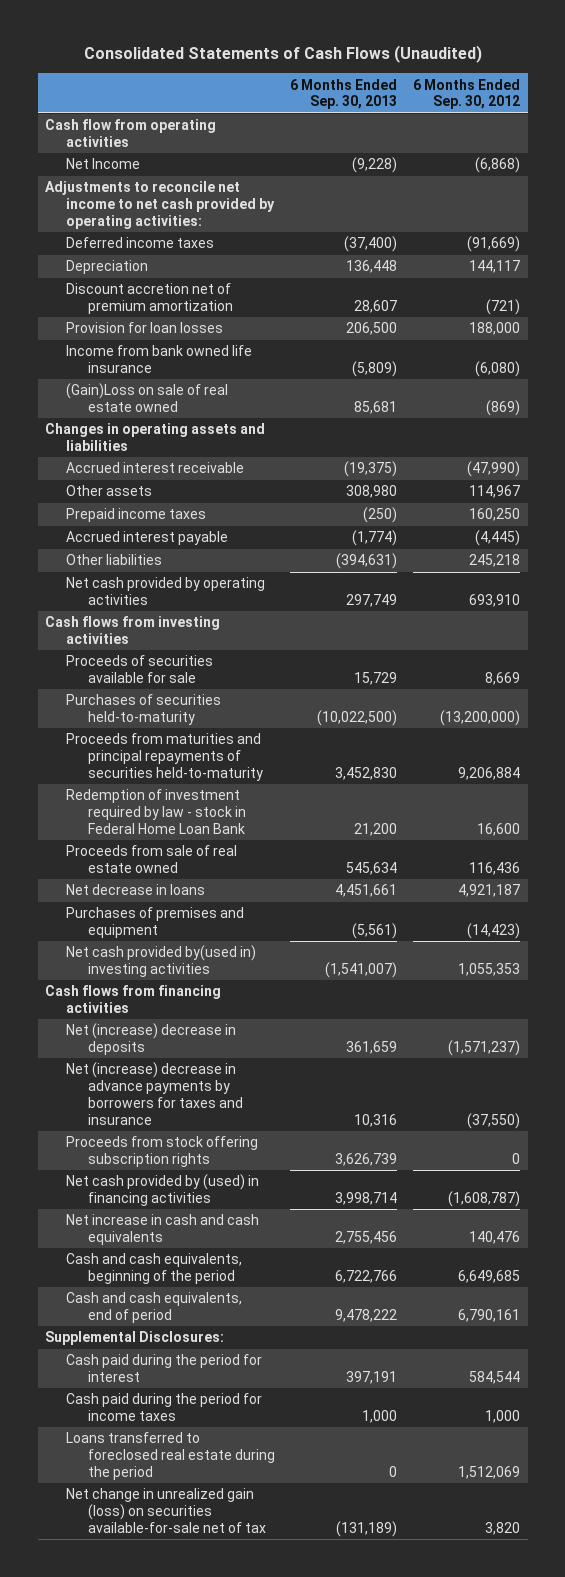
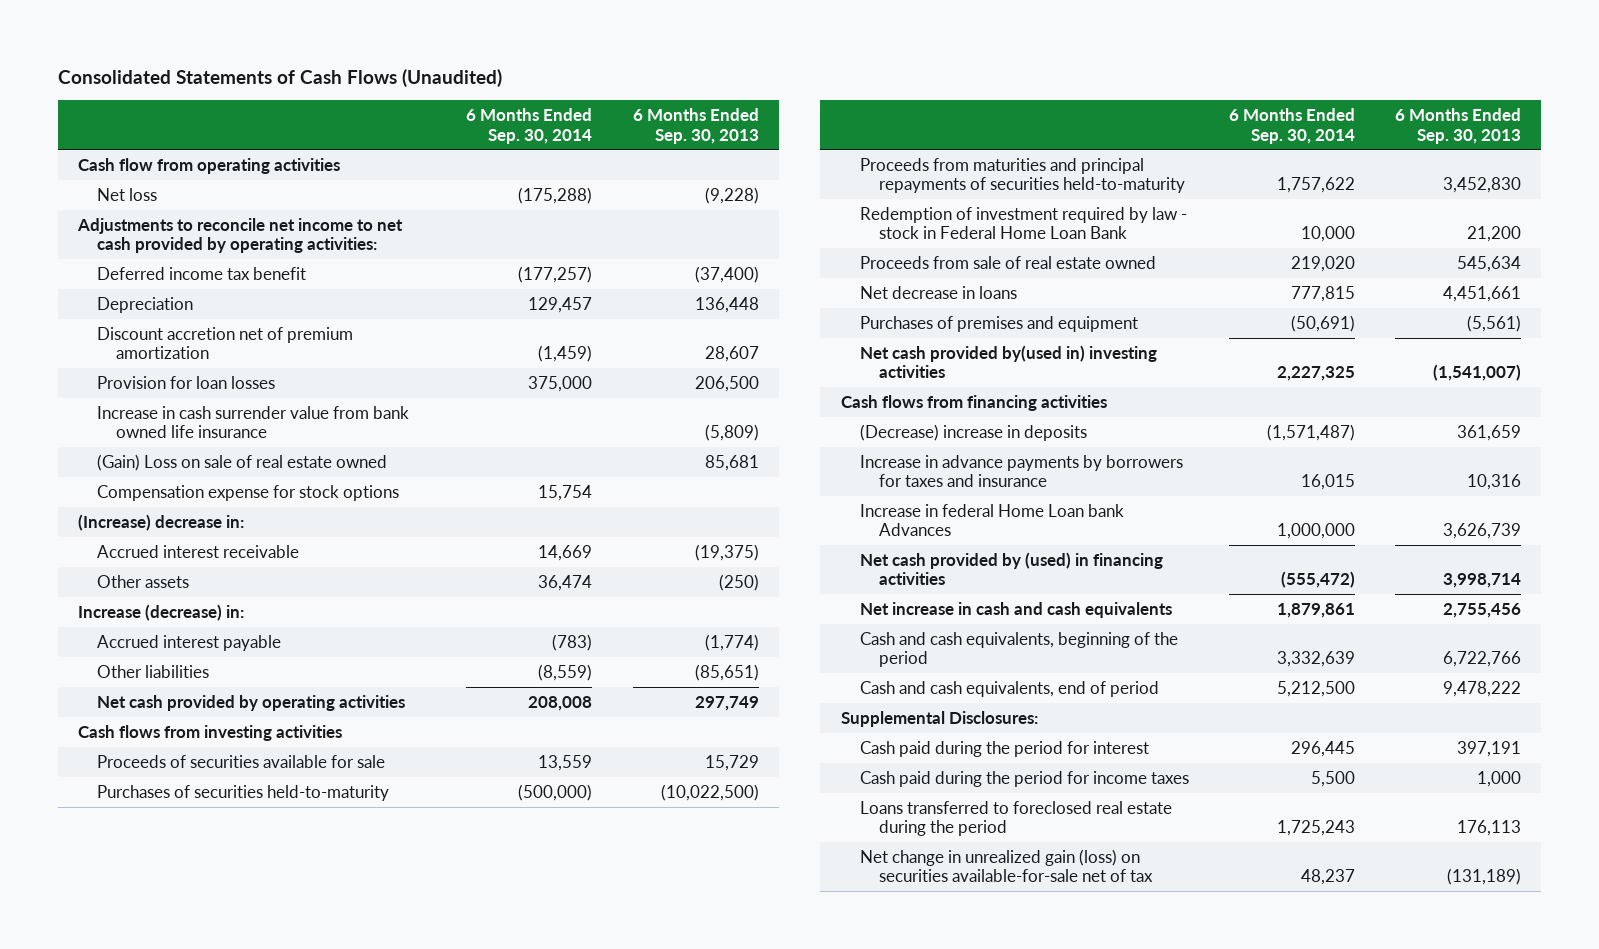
[413,78,521,110] 6 Months Ended Sep. 30, 2012 -> none
none -> [466,108,593,144] 6 Months Ended Sep. 30, 2014
[66,158,141,170] Net Income -> [97,187,158,201] Net loss
[66,237,215,249] Deferred income taxes -> [97,266,307,280] Deferred income tax benefit
[45,423,266,452] Changes in operating assets and liabilities -> none
[66,345,253,374] Income from bank owned life insurance -> [97,405,410,439] Increase in cash surrender value from bank owned life insurance
[66,383,229,413] (Gain)Loss on sale of real estate owned -> [97,453,388,471] (Gain) Loss on sale of real estate owned
none -> [97,484,400,501] Compensation expense for stock options
none -> [77,513,244,531] (Increase) decrease in:
[66,508,207,523] Prepaid income taxes -> none
[346,485,398,499] 308,980 -> [718,573,759,591] (250)
none -> [77,603,244,621] Increase (decrease) in:
[336,553,398,570] (394,631) -> [694,663,759,681] (85,651)
[66,1023,237,1056] Net (increase) decrease in deposits -> [859,423,1087,441] (Decrease) increase in deposits
[66,1062,243,1125] Net (increase) decrease in advance payments by borrowers for taxes and insurance -> [859,454,1183,488] Increase in advance payments by borrowers for taxes and insurance
[66,1136,259,1168] Proceeds from stock offering subscription rights -> [859,503,1124,537] Increase in federal Home Loan bank Advances
[389,1465,398,1477] 0 -> [1457,820,1522,837] 176,113

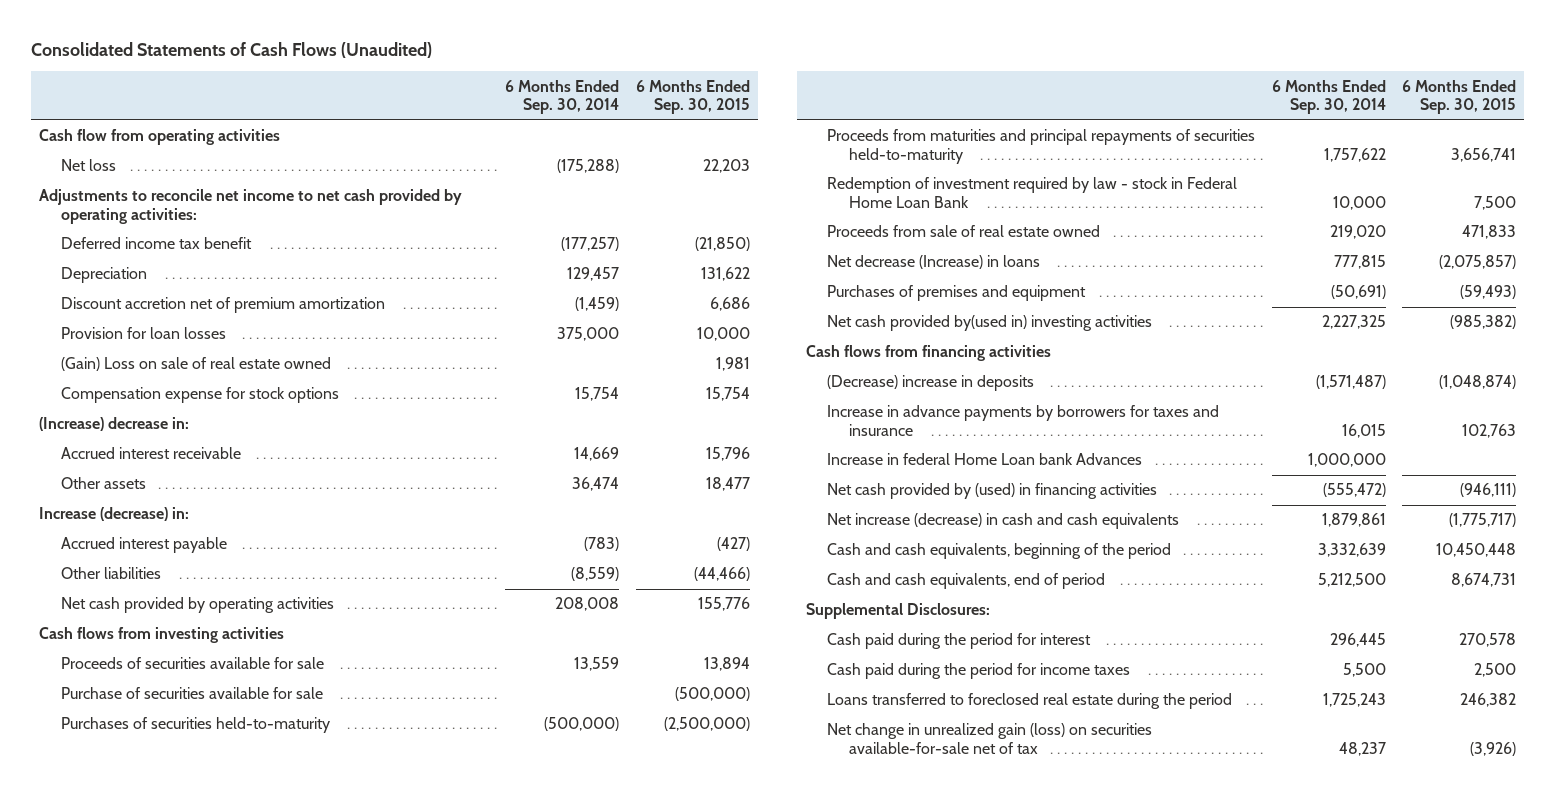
[632,108,759,144] 6 Months Ended Sep. 30, 2013 -> none
none -> [635,79,750,115] 6 Months Ended Sep. 30, 2015
[97,405,410,439] Increase in cash surrender value from bank owned life insurance -> none
none -> [61,687,324,700] Purchase of securities available for sale
[859,285,1017,299] Net decrease in loans -> [827,255,1041,270] Net decrease (Increase) in loans
[859,601,1172,618] Net increase in cash and cash equivalents -> [827,513,1180,530] Net increase (decrease) in cash and cash equivalents

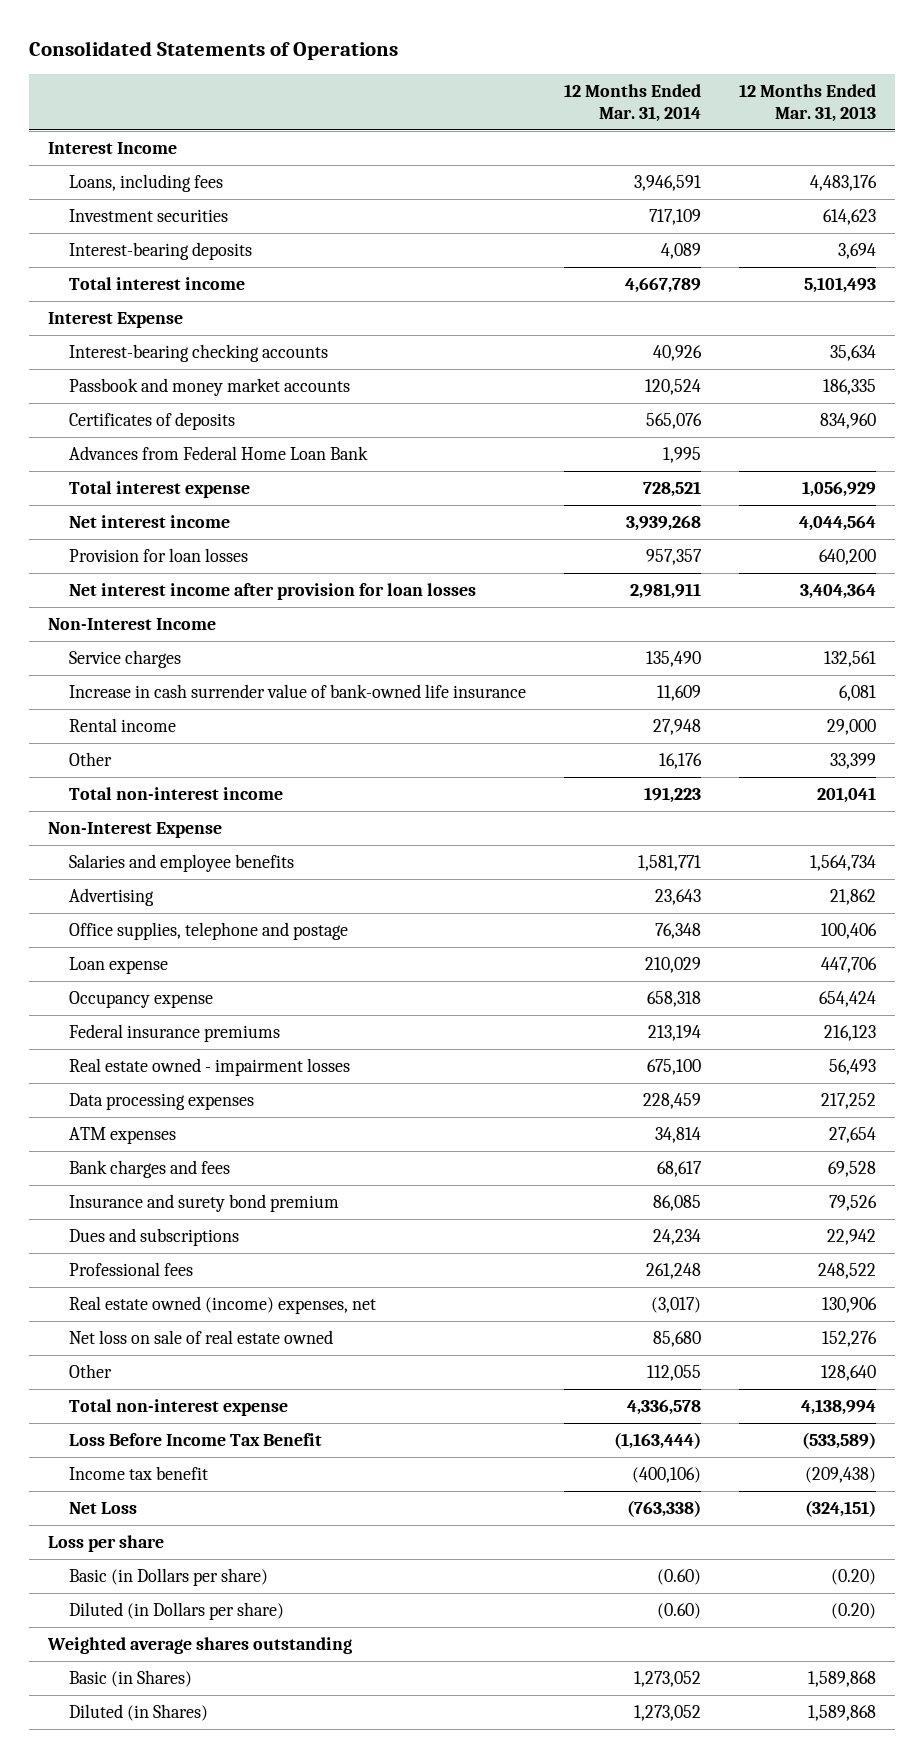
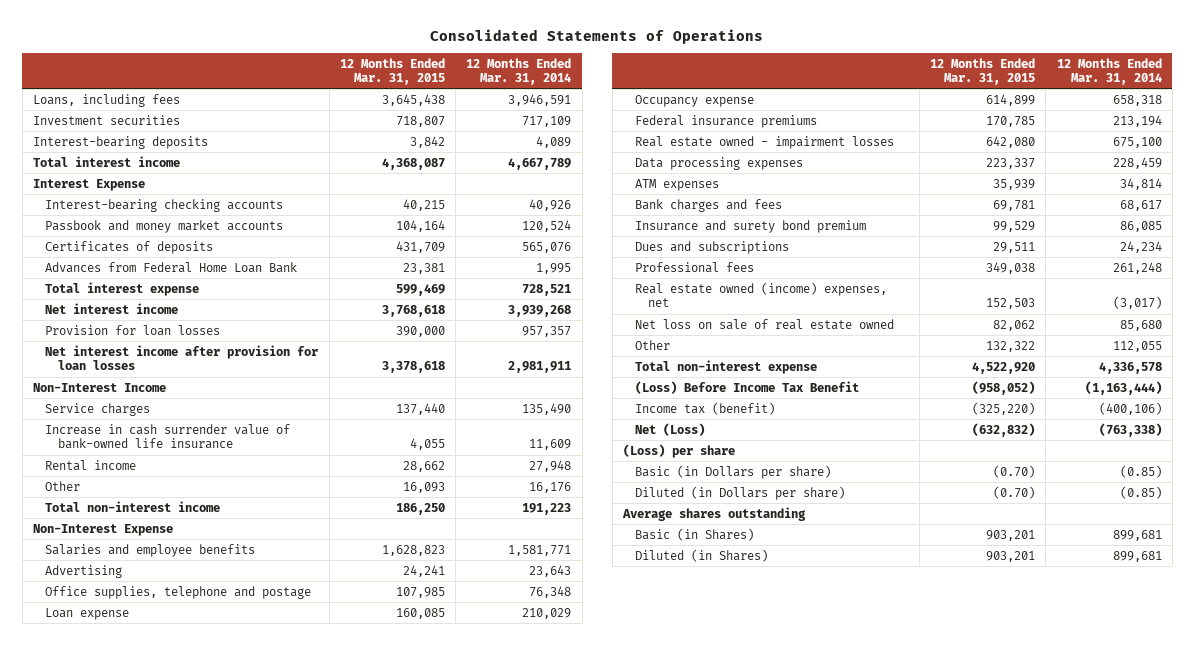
[738,84,876,122] 12 Months Ended Mar. 31, 2013 -> none
none -> [339,57,445,86] 12 Months Ended Mar. 31, 2015
[47,141,177,154] Interest Income -> none
[68,1432,322,1446] Loss Before Income Tax Benefit -> [635,380,860,394] (Loss) Before Income Tax Benefit
[68,1465,208,1480] Income tax benefit -> [635,401,776,415] Income tax (benefit)
[68,1501,137,1514] Net Loss -> [635,422,706,436] Net (Loss)
[47,1534,164,1552] Loss per share -> [623,443,736,458] (Loss) per share
[656,1568,701,1585] (0.60) -> [1119,464,1162,478] (0.85)
[656,1602,701,1619] (0.60) -> [1119,485,1162,499] (0.85)
[46,1636,352,1654] Weighted average shares outstanding -> [622,506,807,521] Average shares outstanding
[633,1670,701,1687] 1,273,052 -> [1112,529,1162,541] 899,681
[633,1704,701,1721] 1,273,052 -> [1112,550,1162,562] 899,681

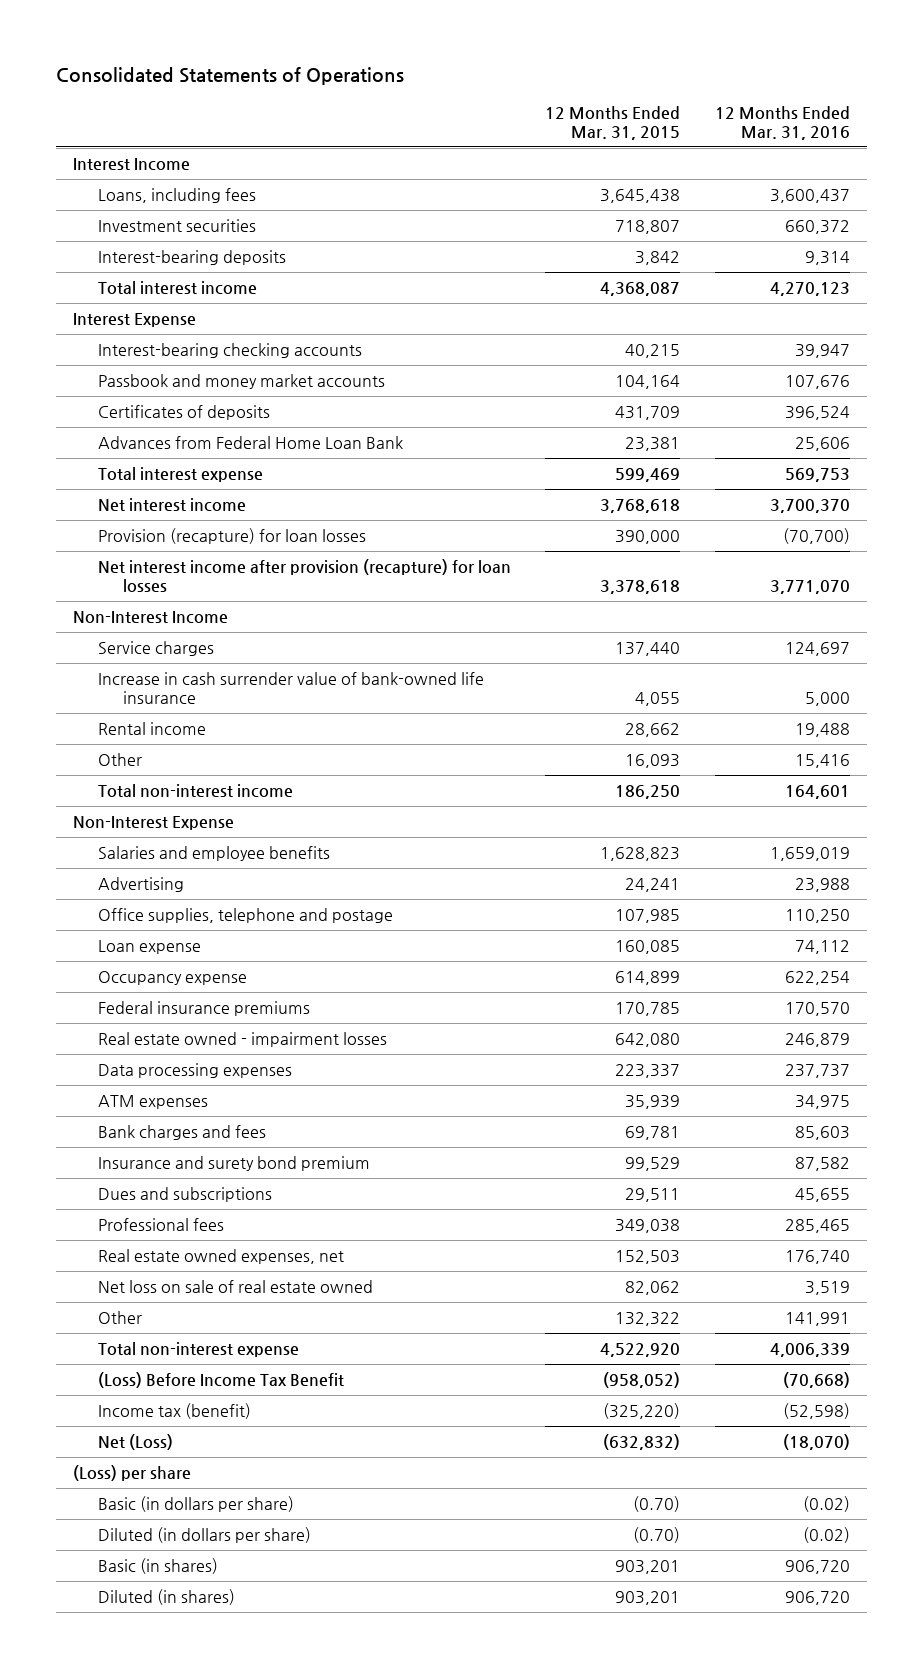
[466,57,572,86] 12 Months Ended Mar. 31, 2014 -> none
none -> [714,106,850,141] 12 Months Ended Mar. 31, 2016
none -> [73,157,191,171] Interest Income
[45,324,221,336] Provision for loan losses -> [98,527,367,544] Provision (recapture) for loan losses
[45,344,319,371] Net interest income after provision for loan losses -> [98,558,512,593] Net interest income after provision (recapture) for loan losses
[635,281,888,308] Real estate owned (income) expenses, net -> [98,1248,345,1264] Real estate owned expenses, net
[622,506,807,521] Average shares outstanding -> none
[635,464,832,479] Basic (in Dollars per share) -> [98,1495,295,1512] Basic (in dollars per share)
[635,485,846,500] Diluted (in Dollars per share) -> [98,1526,312,1543] Diluted (in dollars per share)
[635,527,755,541] Basic (in Shares) -> [98,1557,219,1574] Basic (in shares)
[635,548,769,562] Diluted (in Shares) -> [98,1588,236,1605] Diluted (in shares)

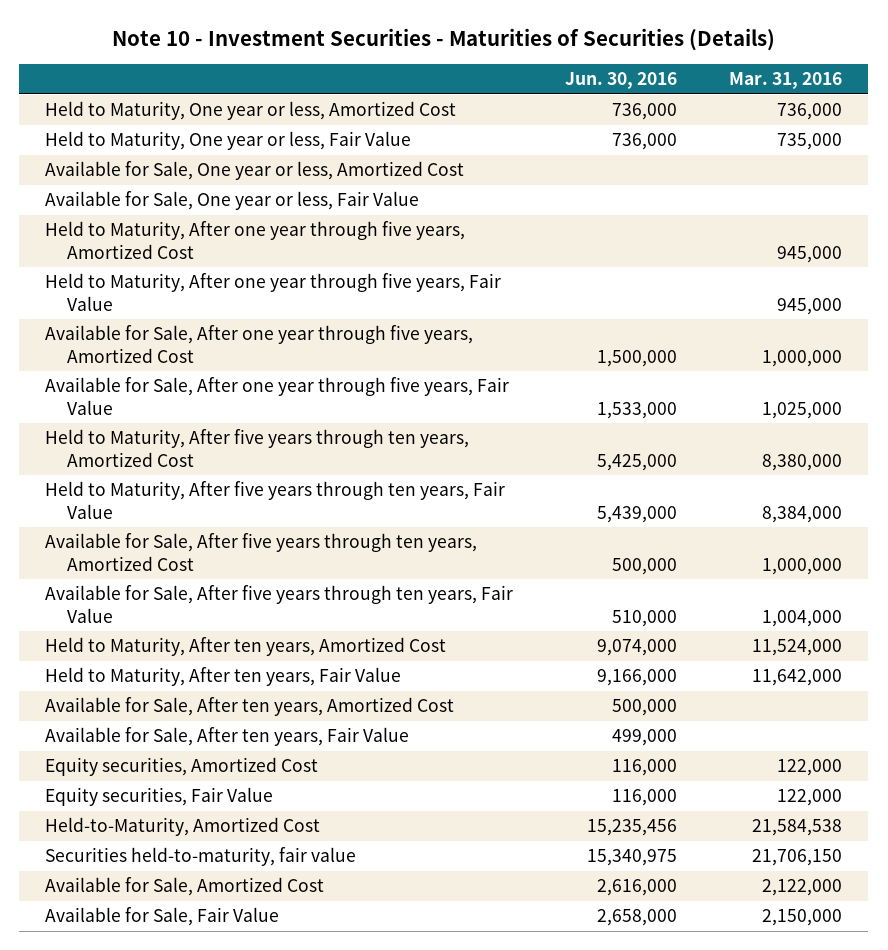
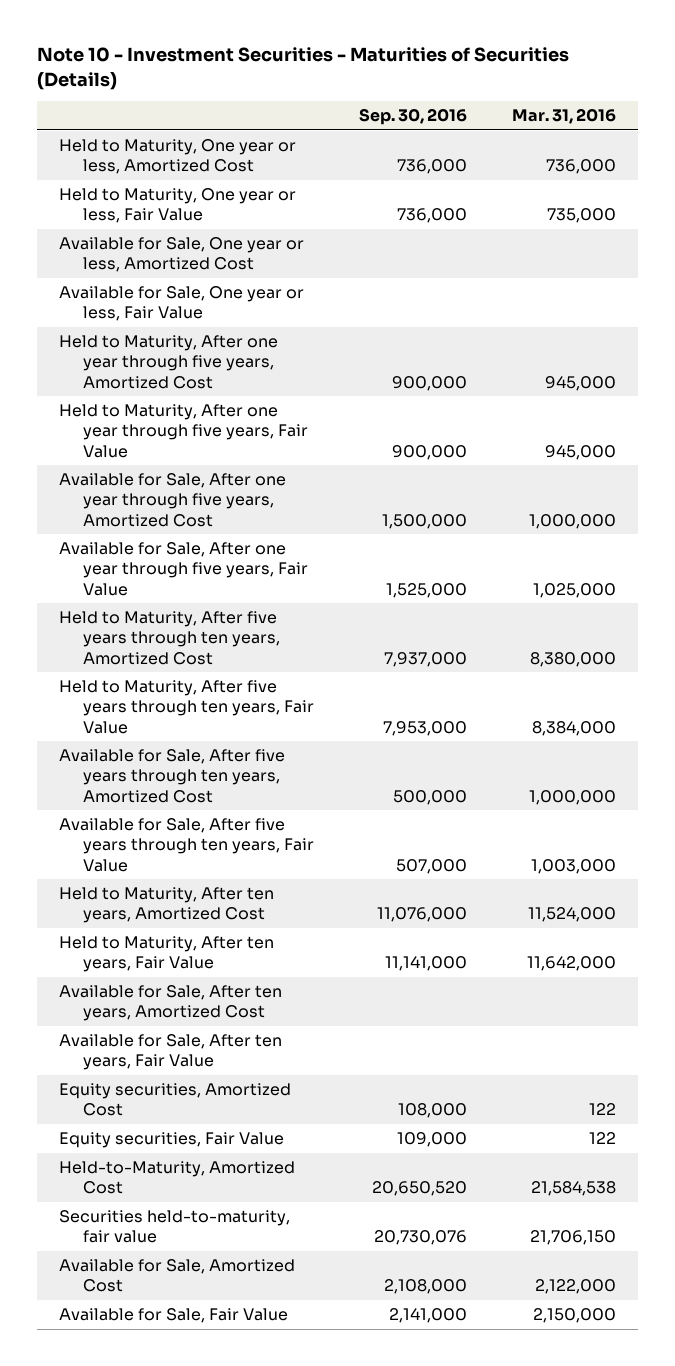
[565,72,678,90] Jun. 30, 2016 -> none
none -> [359,108,468,126] Sep. 30, 2016
[762,609,843,627] 1,004,000 -> [531,858,617,874] 1,003,000
[777,759,843,777] 122,000 -> [589,1103,617,1116] 122
[777,789,843,807] 122,000 -> [589,1132,617,1145] 122

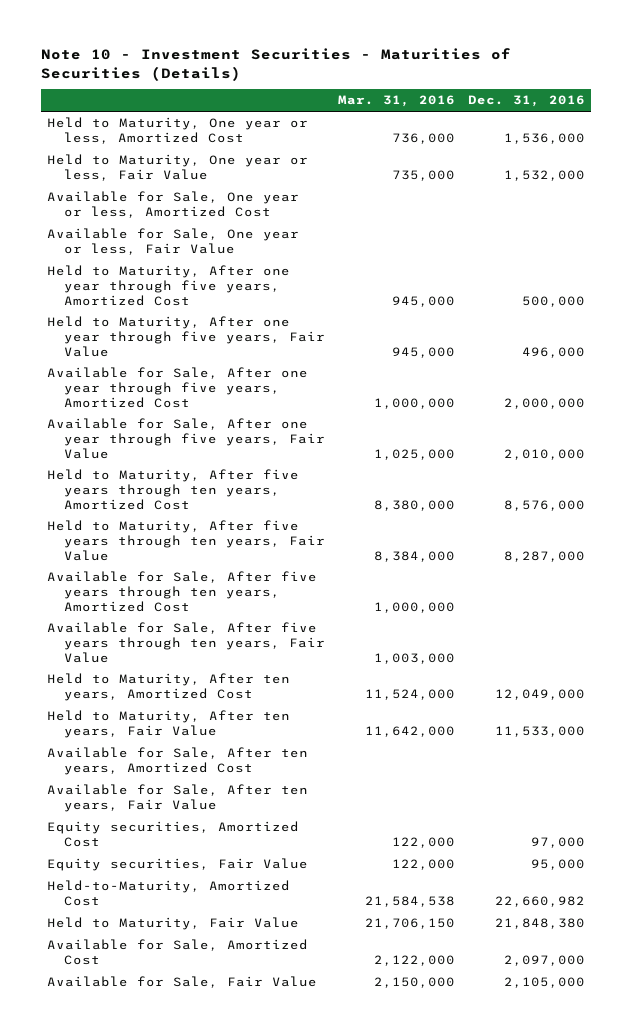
[359,108,468,126] Sep. 30, 2016 -> none
none -> [467,95,585,108] Dec. 31, 2016
[589,1103,617,1116] 122 -> [392,836,456,848] 122,000
[589,1132,617,1145] 122 -> [392,859,456,871] 122,000
[59,1210,291,1244] Securities held-to-maturity, fair value -> [47,917,300,931] Held to Maturity, Fair Value

